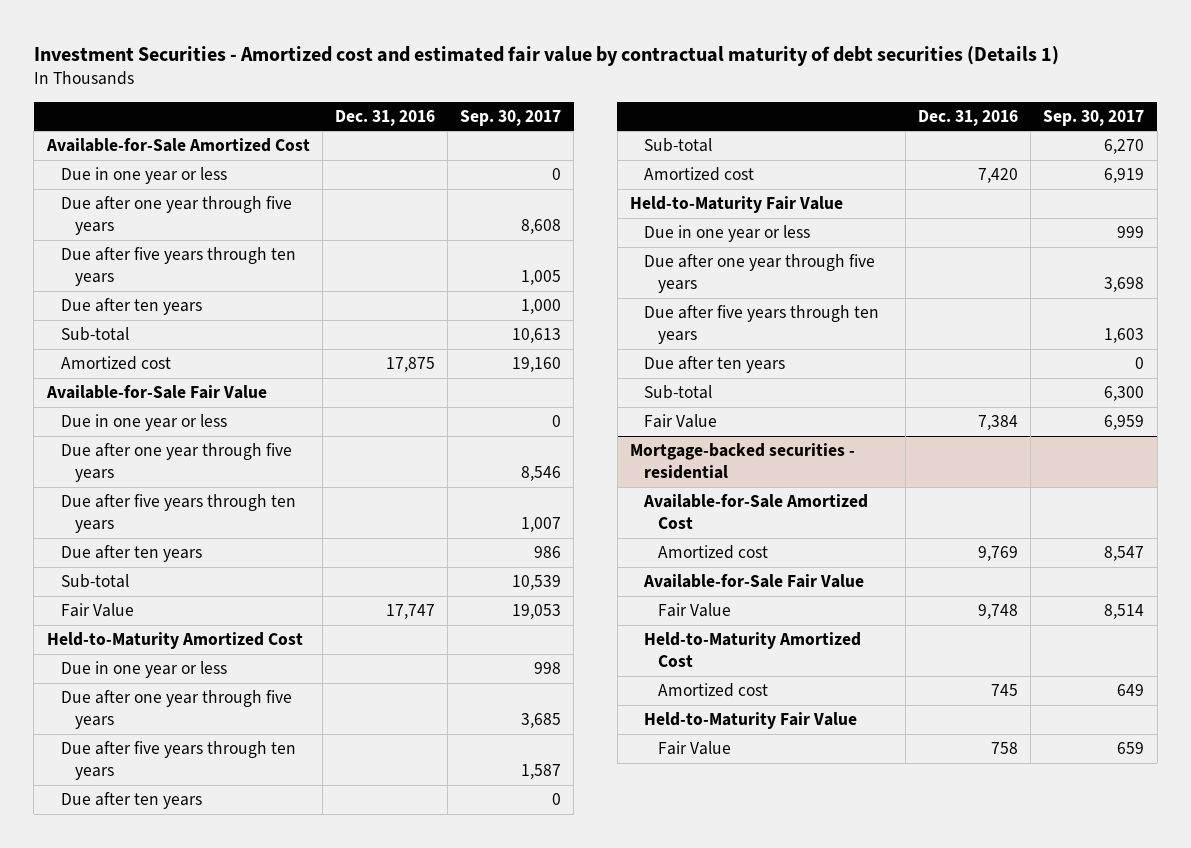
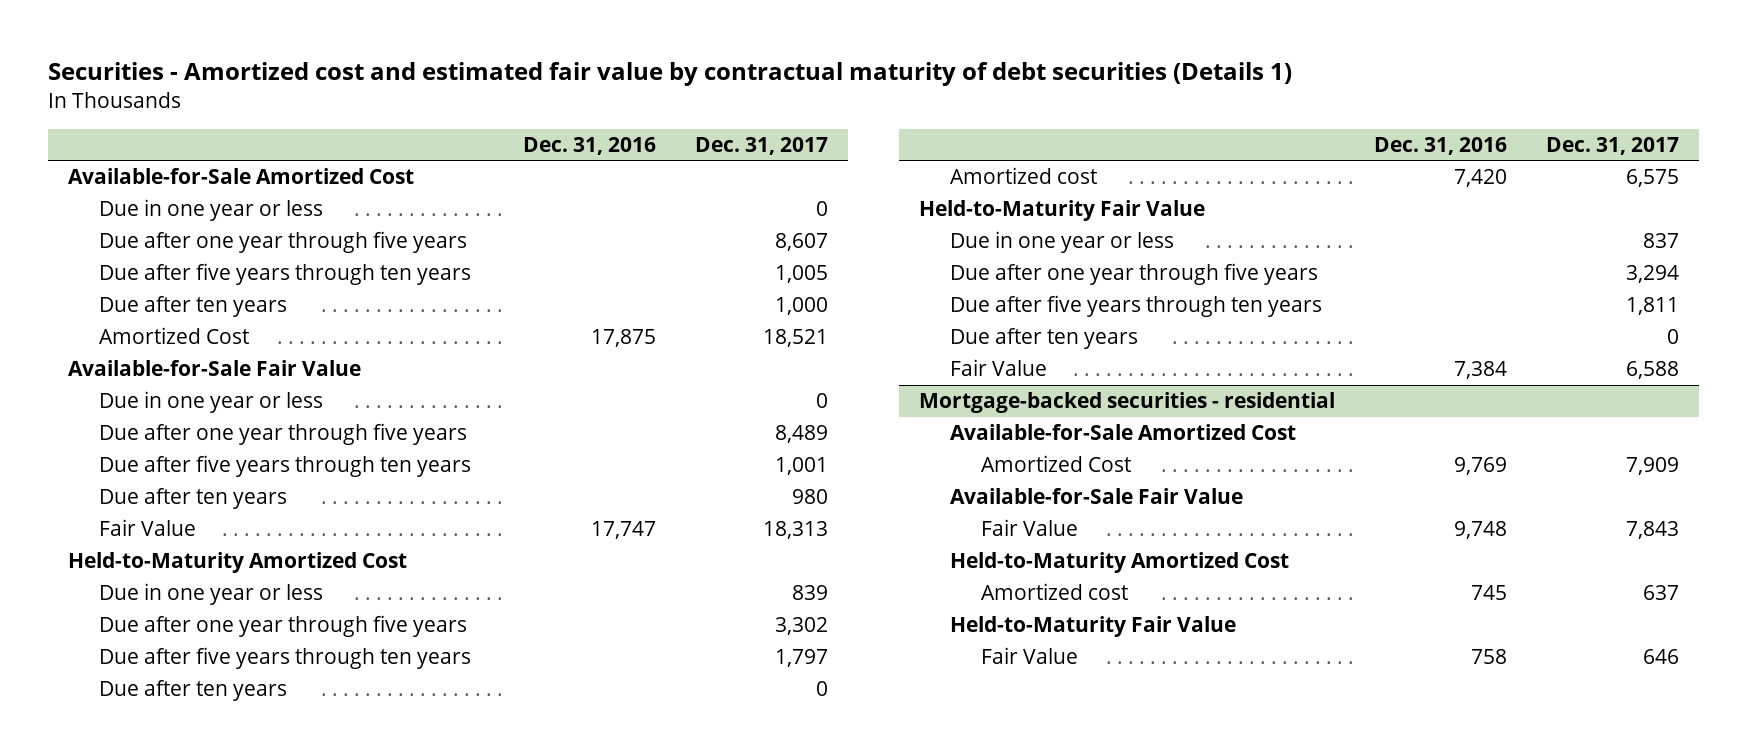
[33,45,1059,66] Investment Securities - Amortized cost and estimated fair value by contractual maturity of debt securities (Details 1) -> [48,62,1293,87] Securities - Amortized cost and estimated fair value by contractual maturity of debt securities (Details 1)
[460,109,562,126] Sep. 30, 2017 -> none
none -> [695,136,829,155] Dec. 31, 2017
[60,327,129,342] Sub-total -> none
[60,356,171,371] Amortized cost -> [99,327,250,345] Amortized Cost
[60,574,129,589] Sub-total -> none
[643,138,712,153] Sub-total -> none
[643,385,712,400] Sub-total -> none
[658,545,769,560] Amortized cost -> [981,455,1132,473] Amortized Cost

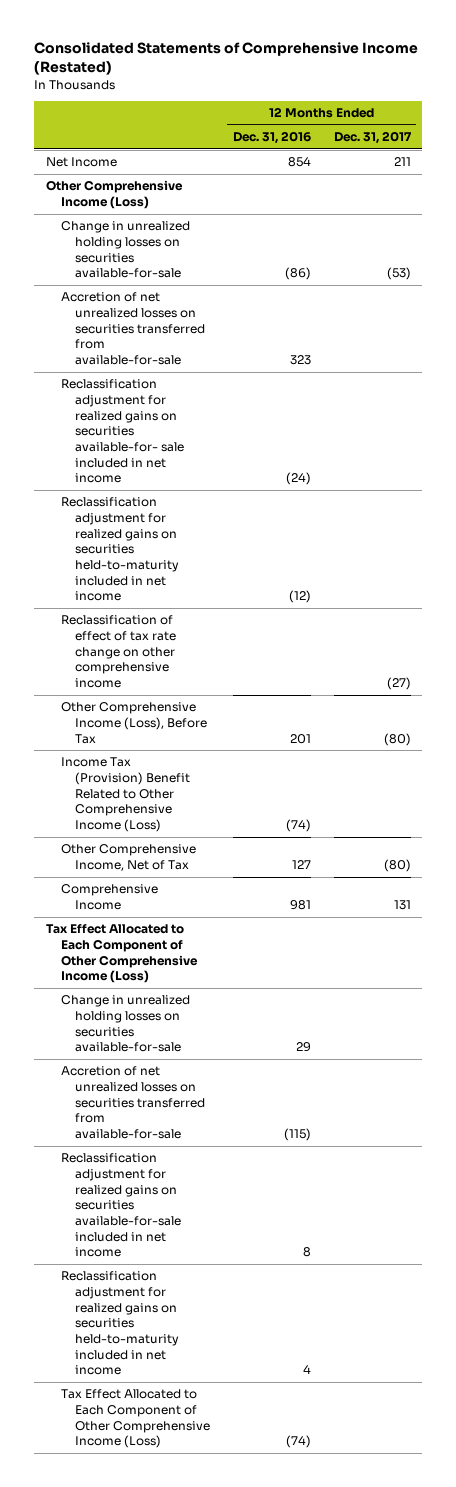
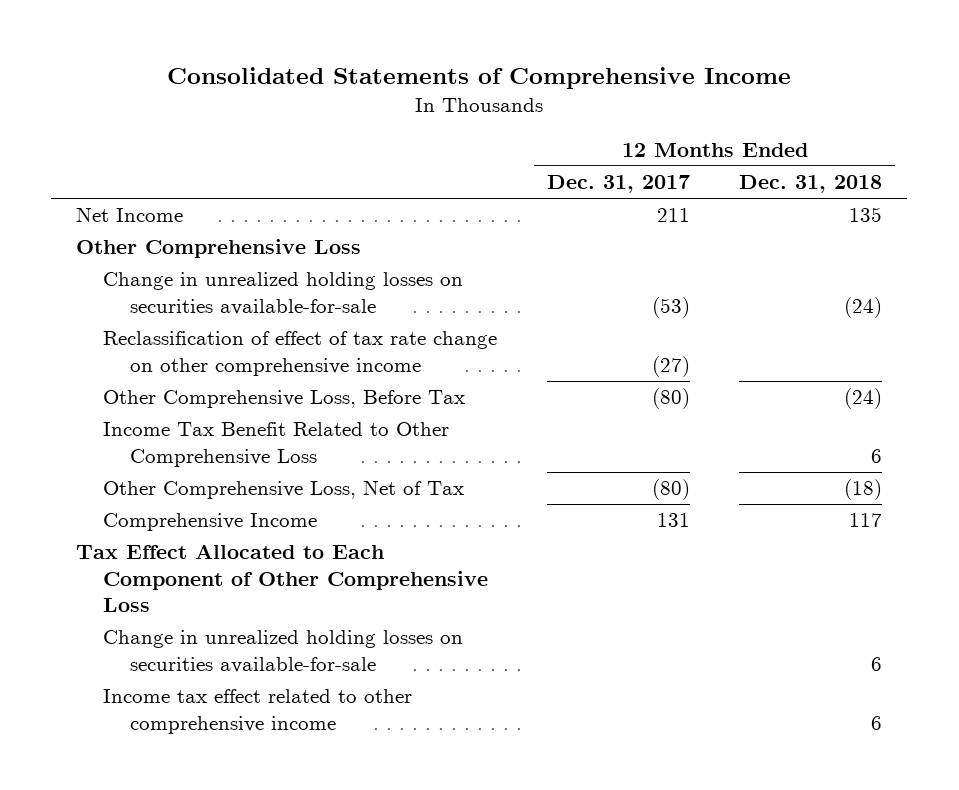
[34,42,419,76] Consolidated Statements of Comprehensive Income (Restated) -> [167,67,792,90] Consolidated Statements of Comprehensive Income
[233,131,312,145] Dec. 31, 2016 -> none
none -> [739,175,883,194] Dec. 31, 2018
[45,180,183,210] Other Comprehensive Income (Loss) -> [76,239,362,259] Other Comprehensive Loss
[60,292,206,366] Accretion of net unrealized losses on securities transferred from available-for-sale -> none
[60,379,185,484] Reclassification adjustment for realized gains on securities available-for- sale included in net income -> none
[60,497,180,602] Reclassification adjustment for realized gains on securities held-to-maturity included in net income -> none
[60,702,208,744] Other Comprehensive Income (Loss), Before Tax -> [103,390,466,409] Other Comprehensive Loss, Before Tax
[60,757,191,833] Income Tax (Provision) Benefit Related to Other Comprehensive Income (Loss) -> [103,422,450,467] Income Tax Benefit Related to Other Comprehensive Loss
[60,844,196,872] Other Comprehensive Income, Net of Tax -> [103,480,465,500] Other Comprehensive Loss, Net of Tax
[45,924,198,984] Tax Effect Allocated to Each Component of Other Comprehensive Income (Loss) -> [76,544,489,612] Tax Effect Allocated to Each Component of Other Comprehensive Loss
[60,1066,206,1140] Accretion of net unrealized losses on securities transferred from available-for-sale -> none
[60,1153,182,1258] Reclassification adjustment for realized gains on securities available-for-sale included in net income -> none
[60,1271,180,1376] Reclassification adjustment for realized gains on securities held-to-maturity included in net income -> none
[60,1389,211,1449] Tax Effect Allocated to Each Component of Other Comprehensive Income (Loss) -> [103,689,413,734] Income tax effect related to other comprehensive income

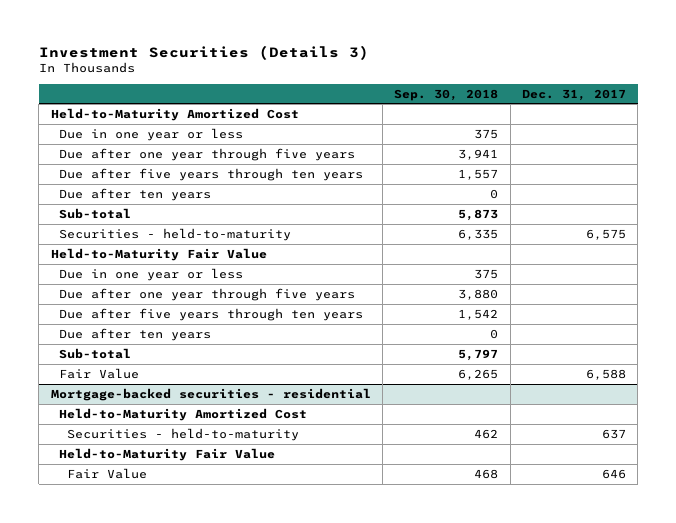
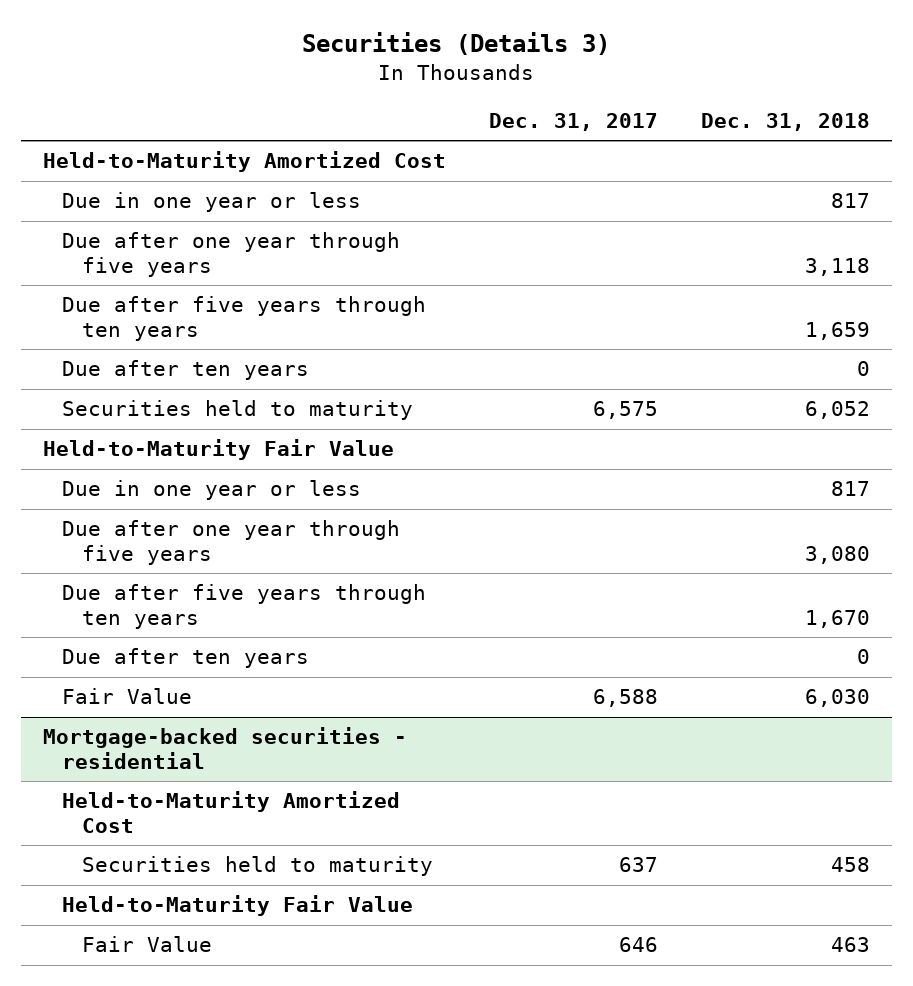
[38,44,369,60] Investment Securities (Details 3) -> [302,32,611,56] Securities (Details 3)
[394,88,499,101] Sep. 30, 2018 -> none
none -> [701,112,871,131] Dec. 31, 2018
[58,207,131,219] Sub-total -> none
[58,227,291,241] Securities - held-to-maturity -> [62,400,414,421] Securities held to maturity
[58,347,131,359] Sub-total -> none
[67,427,300,441] Securities - held-to-maturity -> [82,856,434,877] Securities held to maturity

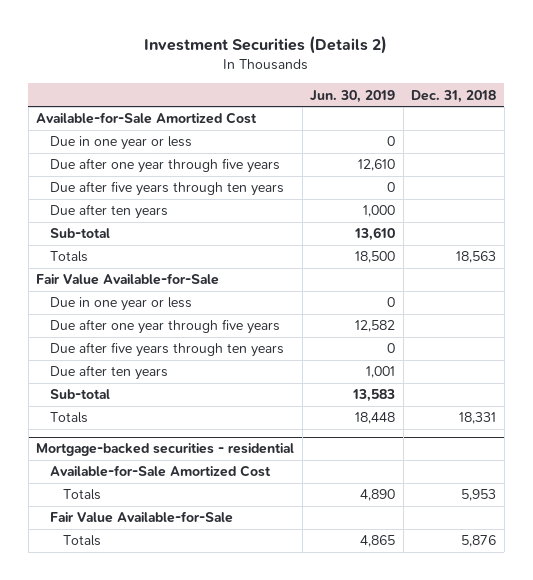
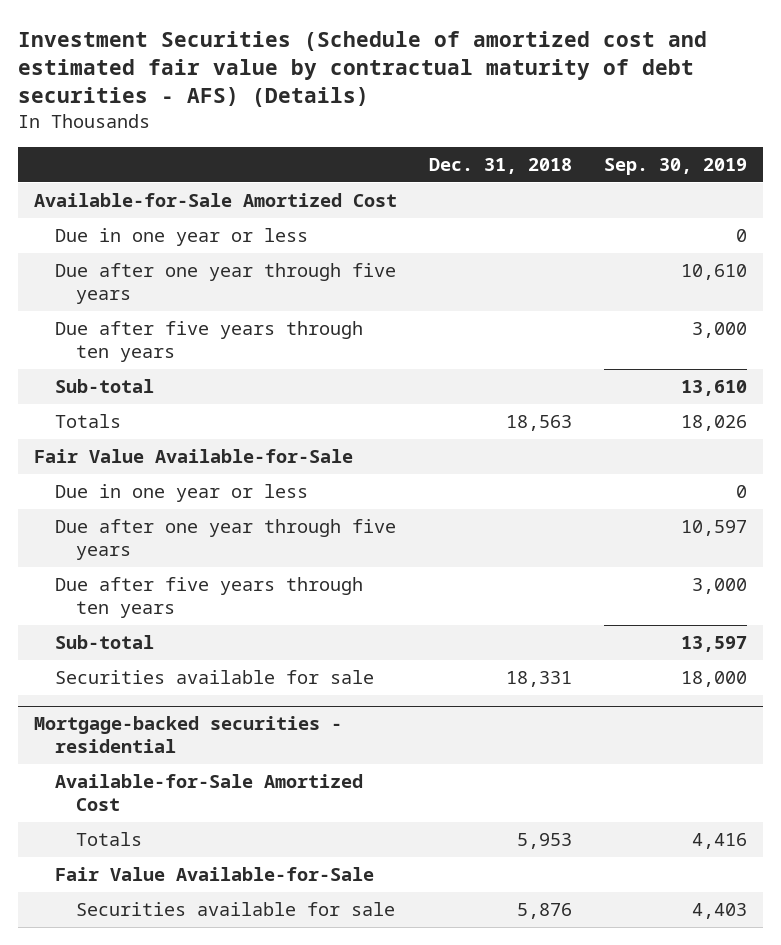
[144,36,388,55] Investment Securities (Details 2) -> [18,30,708,108] Investment Securities (Schedule of amortized cost and estimated fair value by contractual maturity of debt securities - AFS) (Details)
[310,89,396,103] Jun. 30, 2019 -> none
none -> [604,157,748,175] Sep. 30, 2019
[49,204,168,220] Due after ten years -> none
[49,365,168,381] Due after ten years -> none
[49,412,88,424] Totals -> [55,670,375,685] Securities available for sale
[62,535,101,547] Totals -> [75,902,395,917] Securities available for sale

